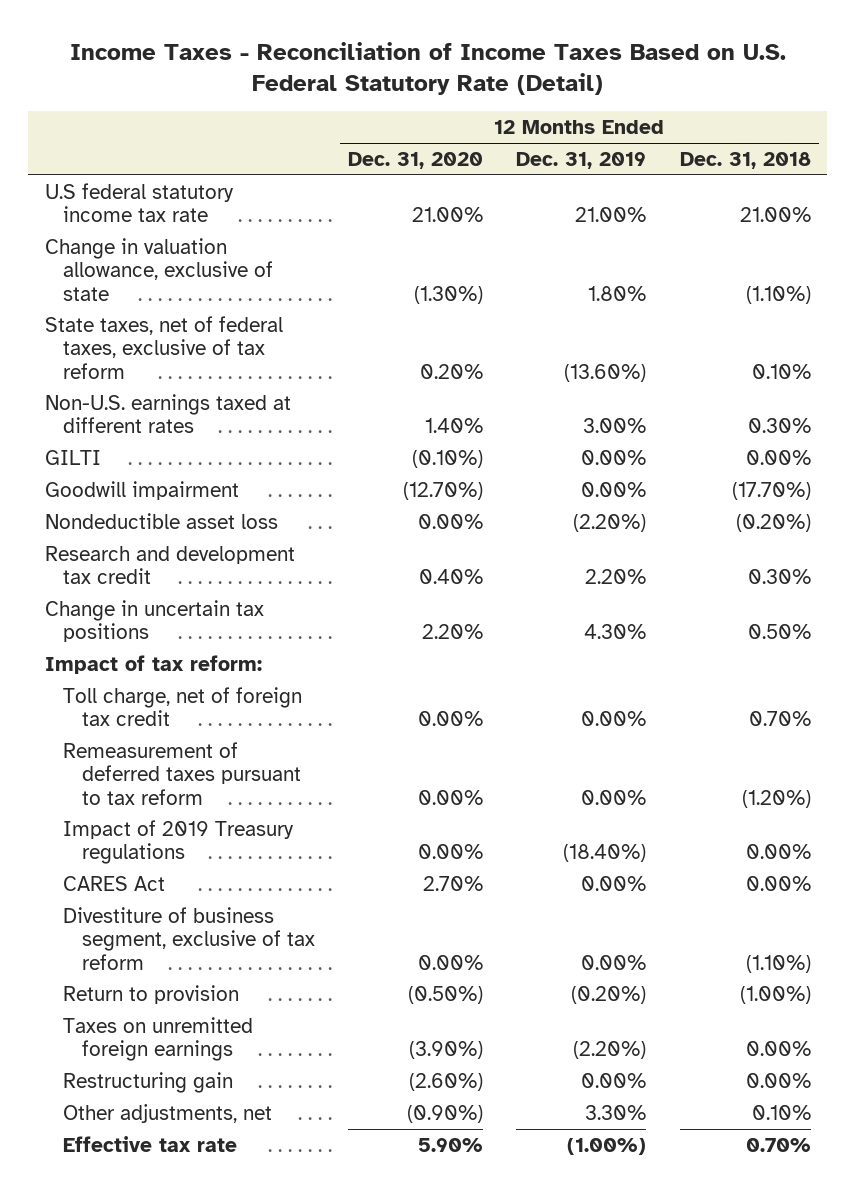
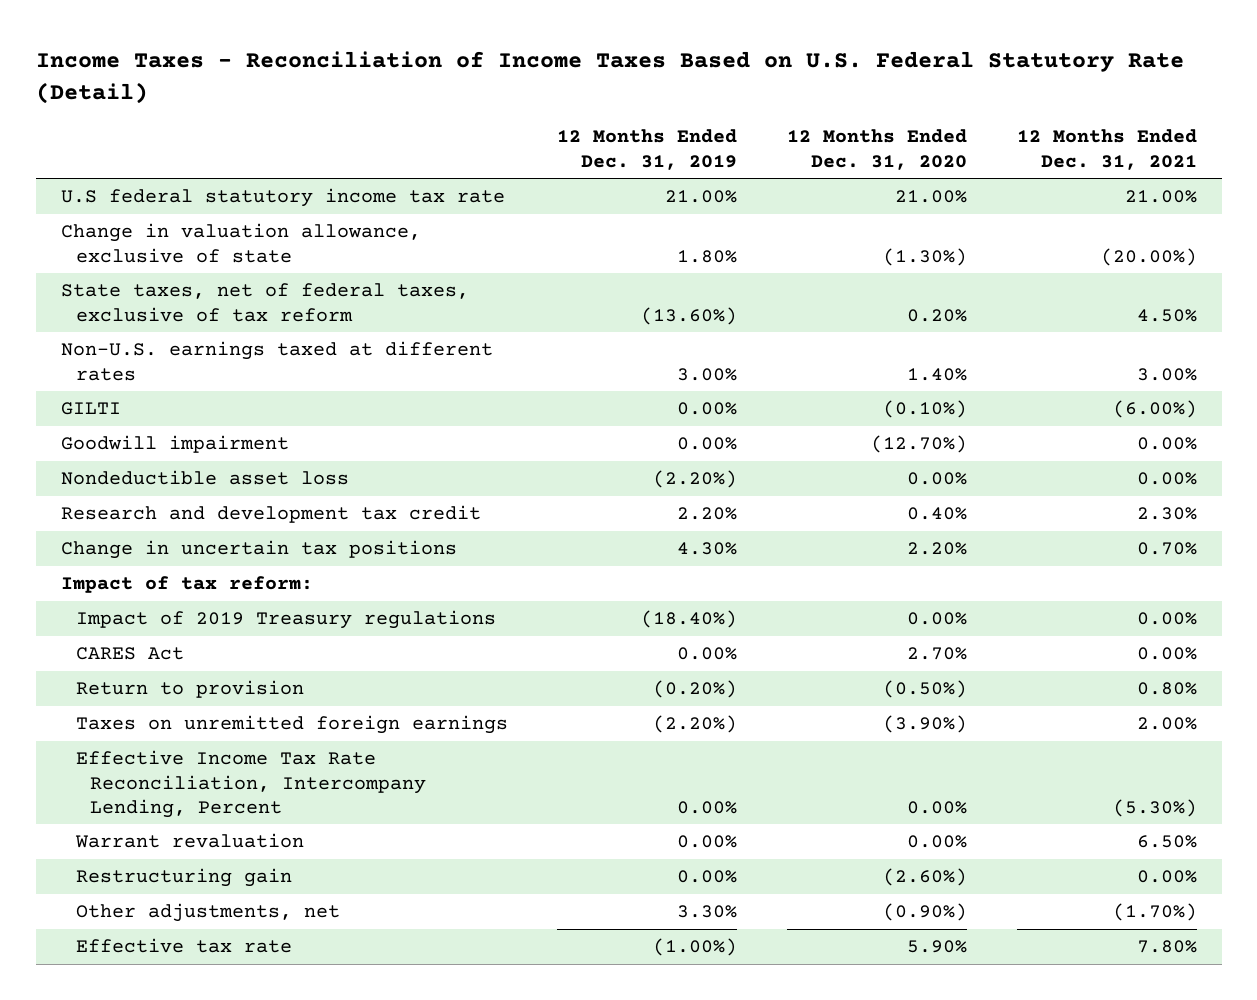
[679,151,811,169] Dec. 31, 2018 -> none
none -> [1016,129,1197,170] 12 Months Ended Dec. 31, 2021
[63,686,303,727] Toll charge, net of foreign tax credit -> none
[63,741,302,805] Remeasurement of deferred taxes pursuant to tax reform -> none
[63,906,316,970] Divestiture of business segment, exclusive of tax reform -> none
none -> [75,750,427,818] Effective Income Tax Rate Reconciliation, Intercompany Lending, Percent
none -> [74,833,304,849] Warrant revaluation

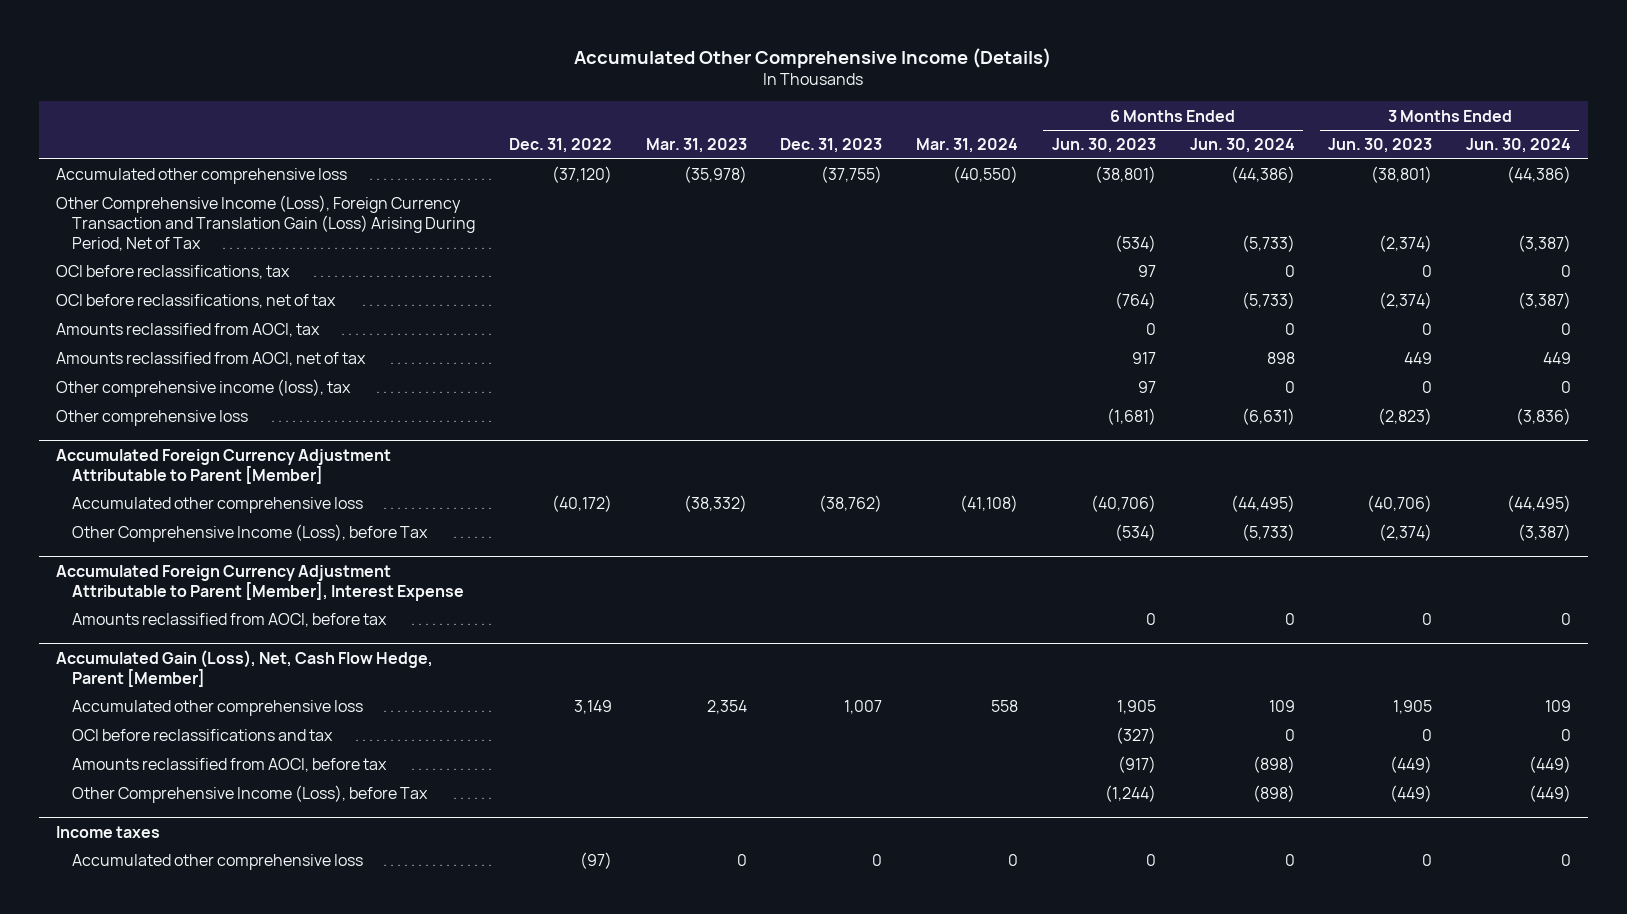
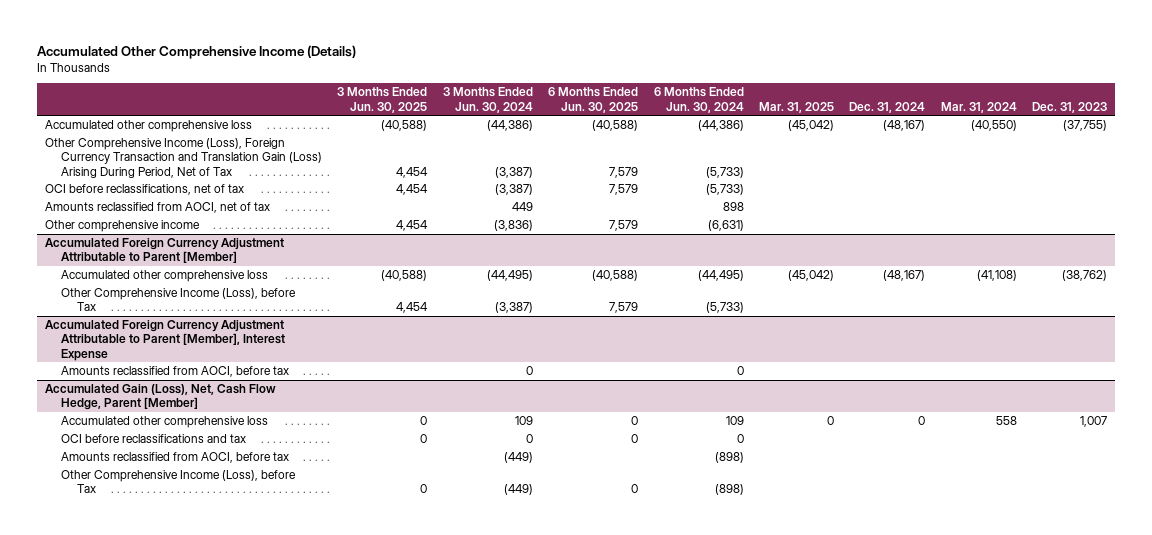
[508,138,612,154] Dec. 31, 2022 -> none
[645,138,747,154] Mar. 31, 2023 -> none
[1051,138,1156,154] Jun. 30, 2023 -> none
[1328,138,1433,154] Jun. 30, 2023 -> none
none -> [337,87,428,113] 3 Months Ended Jun. 30, 2025
none -> [548,87,639,113] 6 Months Ended Jun. 30, 2025
none -> [758,101,834,113] Mar. 31, 2025
none -> [849,101,926,113] Dec. 31, 2024
[55,265,290,280] OCI before reclassifications, tax -> none
[55,323,320,338] Amounts reclassified from AOCI, tax -> none
[55,379,351,398] Other comprehensive income (loss), tax -> none
[55,410,248,427] Other comprehensive loss -> [45,220,201,233] Other comprehensive income
[55,825,160,838] Income taxes -> none
[72,854,364,871] Accumulated other comprehensive loss -> none

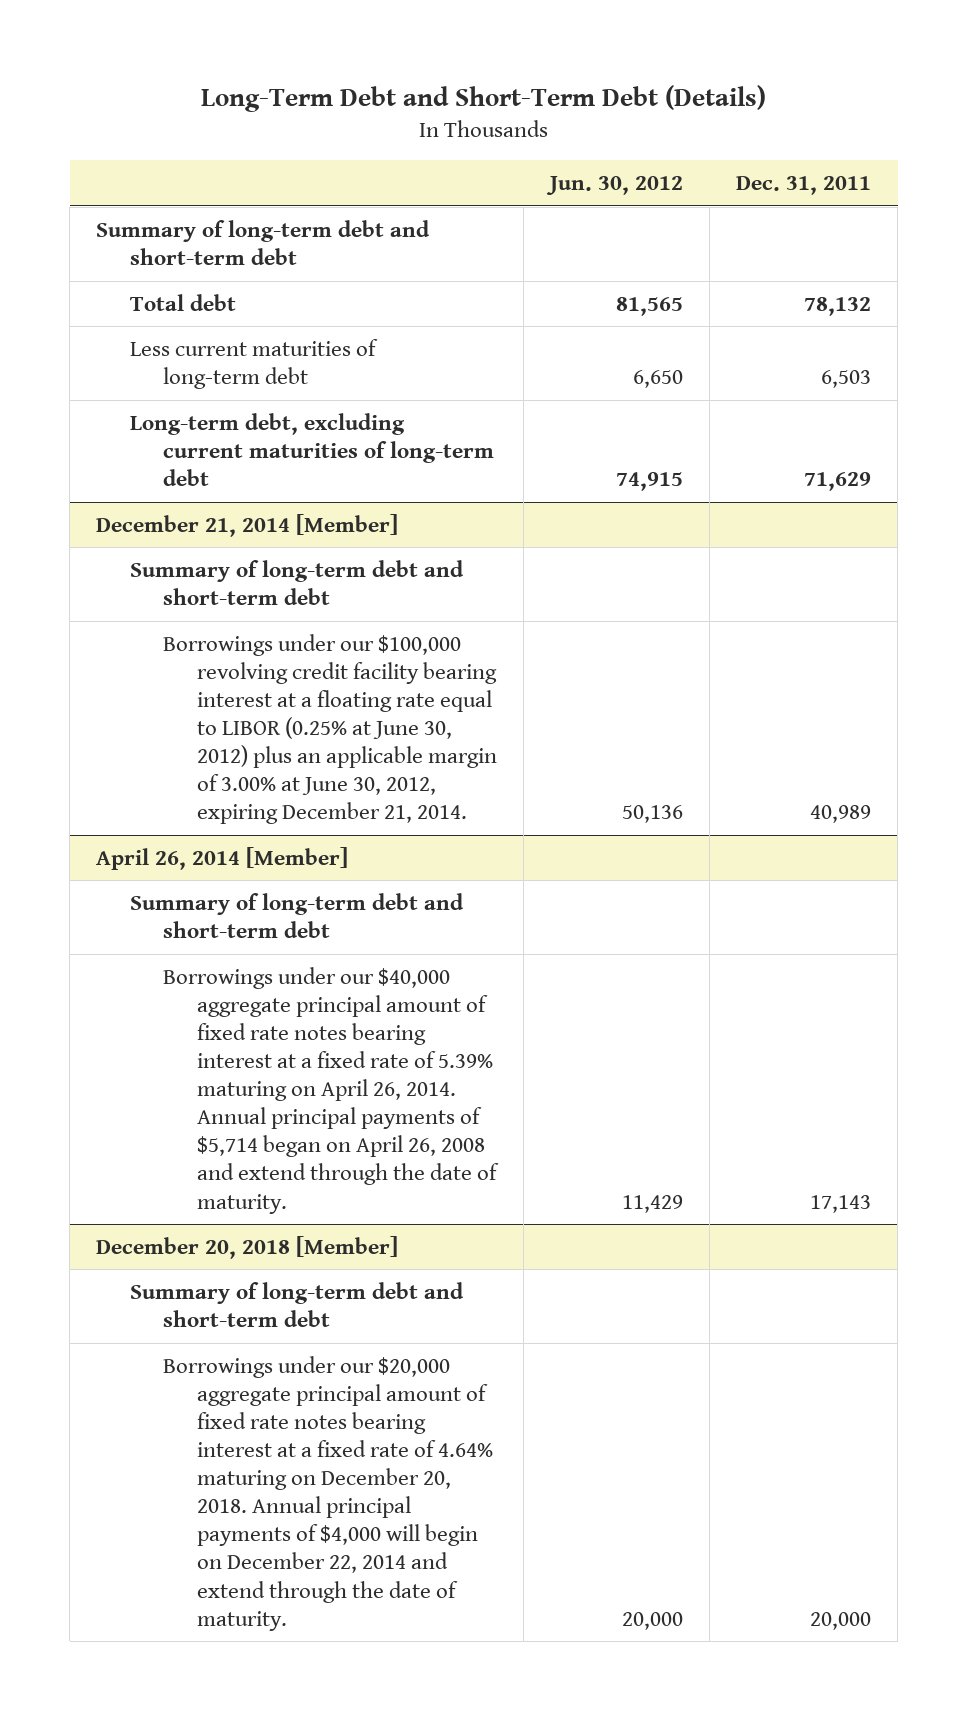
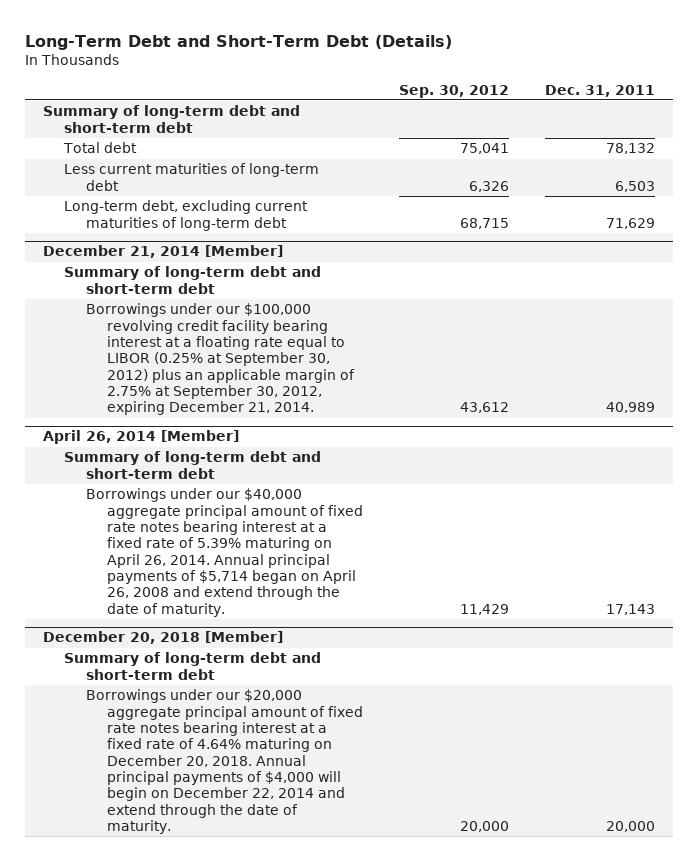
[545,176,683,196] Jun. 30, 2012 -> none
none -> [398,84,509,98] Sep. 30, 2012
[163,633,497,825] Borrowings under our $100,000 revolving credit facility bearing interest at a floating rate equal to LIBOR (0.25% at June 30, 2012) plus an applicable margin of 3.00% at June 30, 2012, expiring December 21, 2014. -> [85,303,356,416] Borrowings under our $100,000 revolving credit facility bearing interest at a floating rate equal to LIBOR (0.25% at September 30, 2012) plus an applicable margin of 2.75% at September 30, 2012, expiring December 21, 2014.

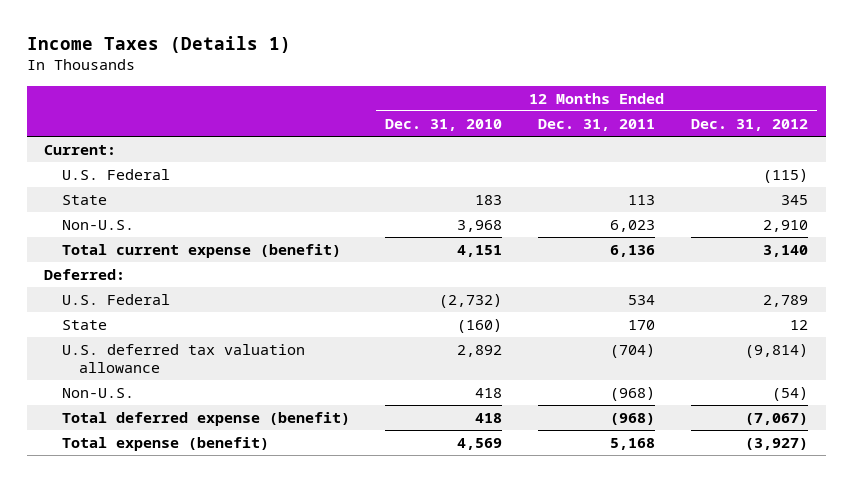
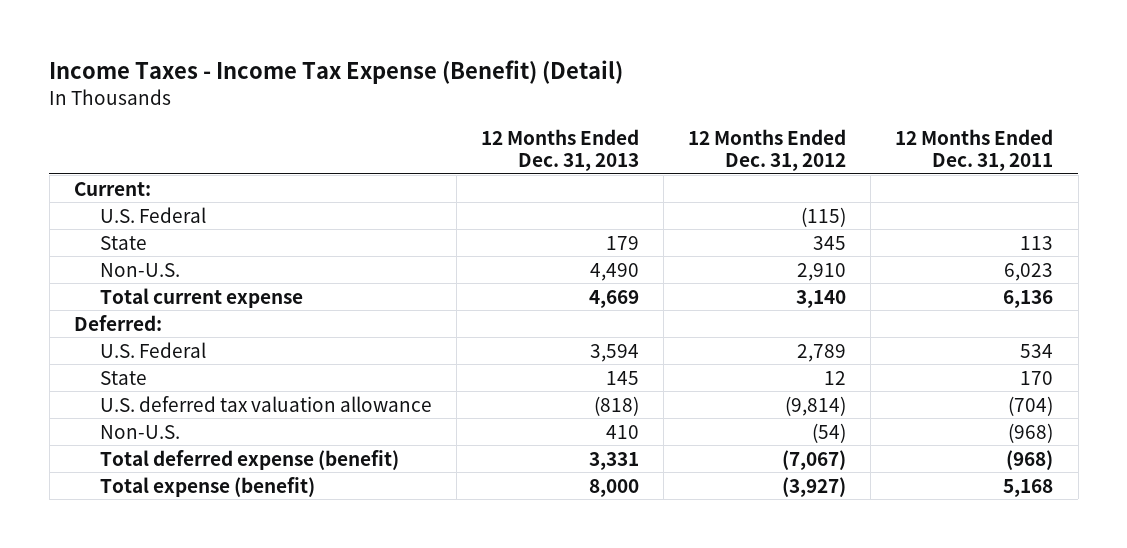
[26,36,291,54] Income Taxes (Details 1) -> [49,60,624,85] Income Taxes - Income Tax Expense (Benefit) (Detail)
[385,119,503,132] Dec. 31, 2010 -> none
none -> [480,128,639,172] 12 Months Ended Dec. 31, 2013
[61,244,341,259] Total current expense (benefit) -> [99,287,303,308] Total current expense

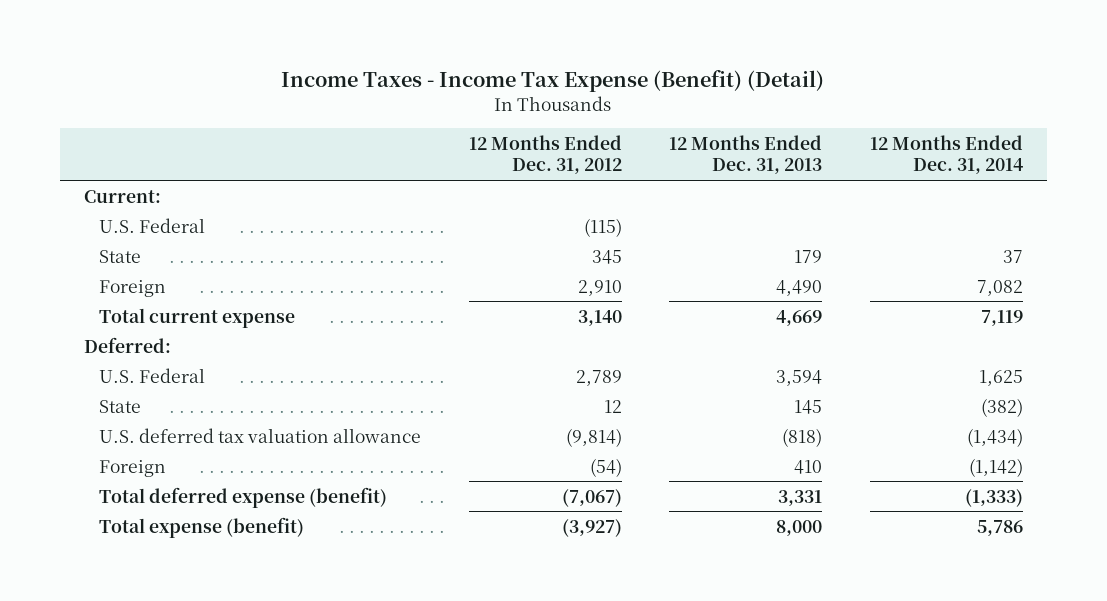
[895,128,1054,172] 12 Months Ended Dec. 31, 2011 -> none
none -> [869,134,1023,175] 12 Months Ended Dec. 31, 2014
[99,262,180,277] Non-U.S. -> [98,279,166,297] Foreign
[99,424,180,439] Non-U.S. -> [98,459,166,477] Foreign

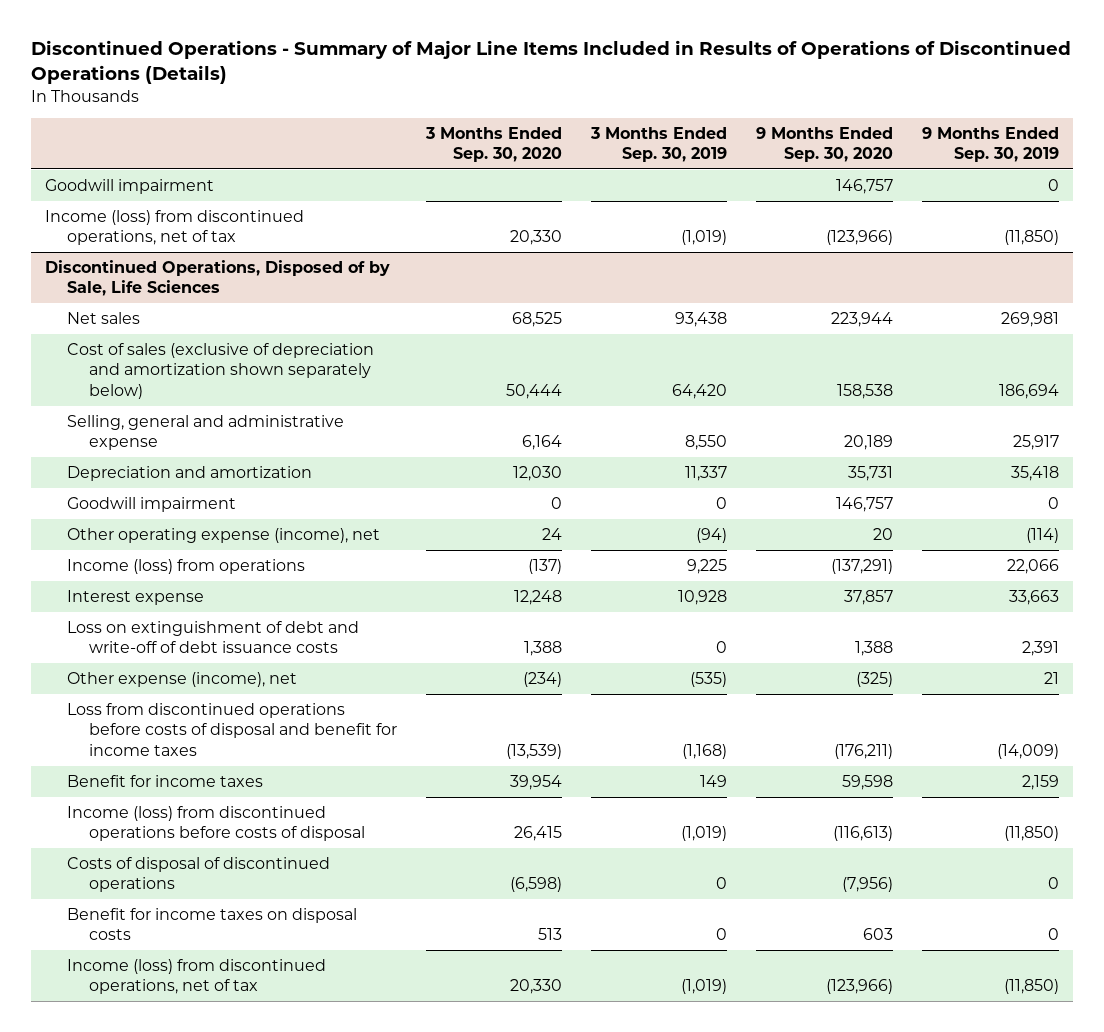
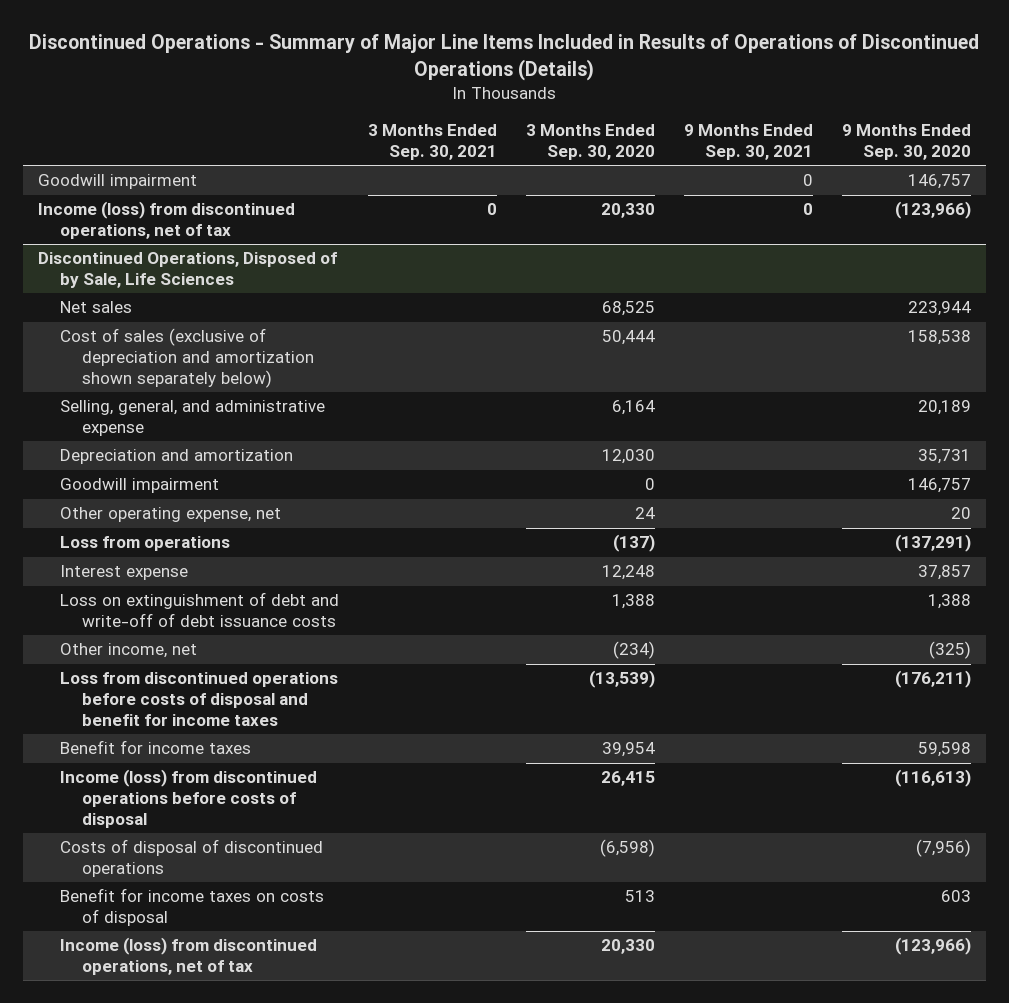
[589,126,727,162] 3 Months Ended Sep. 30, 2019 -> none
[921,126,1059,162] 9 Months Ended Sep. 30, 2019 -> none
none -> [367,124,497,160] 3 Months Ended Sep. 30, 2021
none -> [684,124,814,160] 9 Months Ended Sep. 30, 2021
[67,415,345,451] Selling, general and administrative expense -> [59,400,325,437] Selling, general, and administrative expense
[67,528,381,544] Other operating expense (income), net -> [59,507,281,523] Other operating expense, net
[67,559,306,575] Income (loss) from operations -> [59,536,230,552] Loss from operations
[67,672,298,688] Other expense (income), net -> [59,643,197,659] Other income, net
[67,908,358,941] Benefit for income taxes on disposal costs -> [59,888,324,927] Benefit for income taxes on costs of disposal

